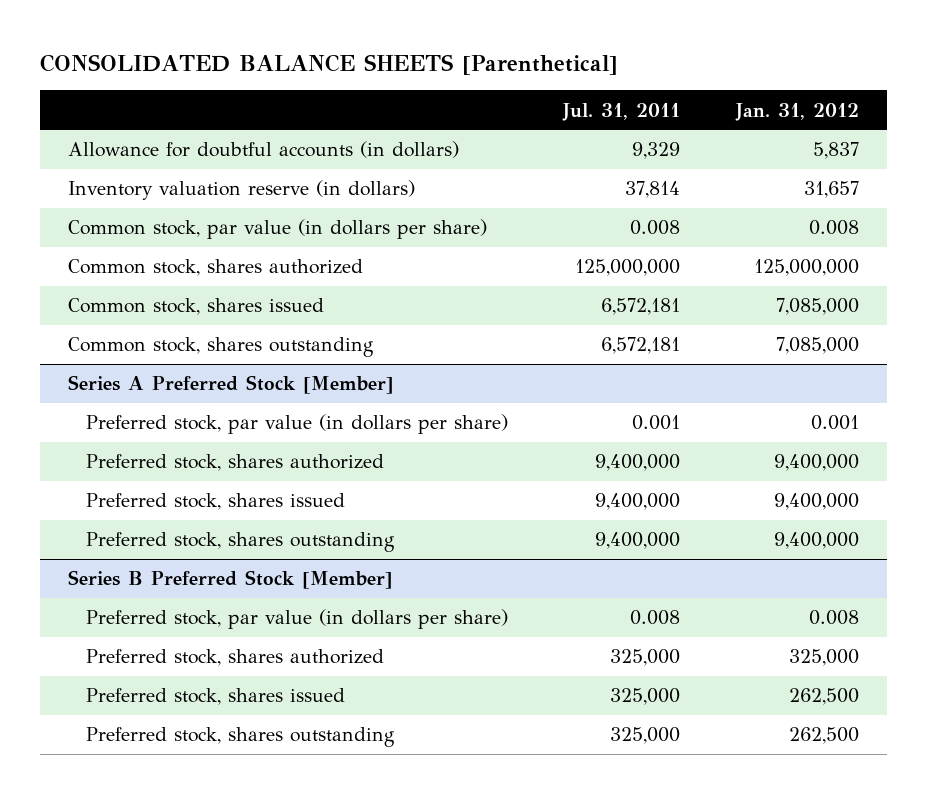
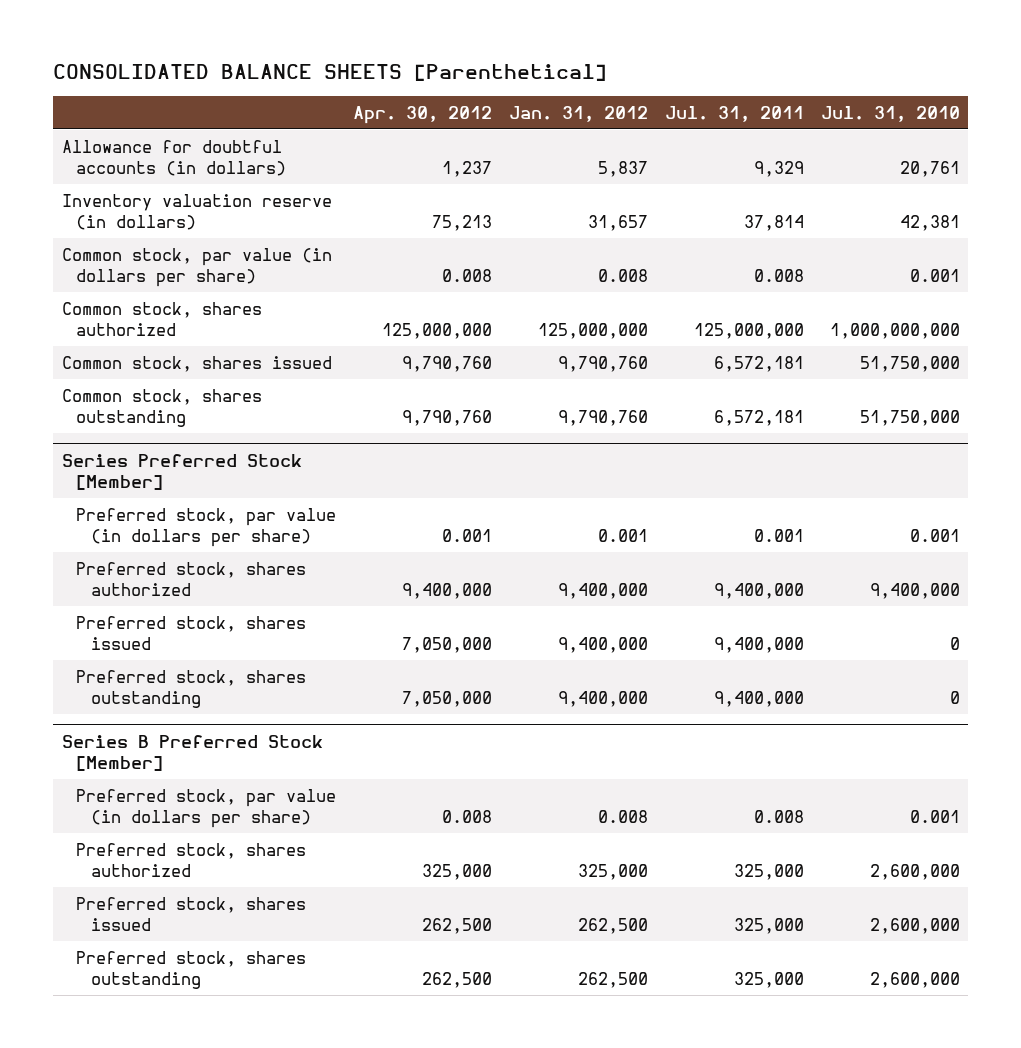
none -> [353,105,493,124] Apr. 30, 2012
none -> [820,105,960,122] Jul. 31, 2010
[776,298,860,316] 7,085,000 -> [558,355,649,372] 9,790,760
[776,337,860,355] 7,085,000 -> [558,410,649,427] 9,790,760
[67,375,394,395] Series A Preferred Stock [Member] -> [61,453,302,491] Series Preferred Stock [Member]

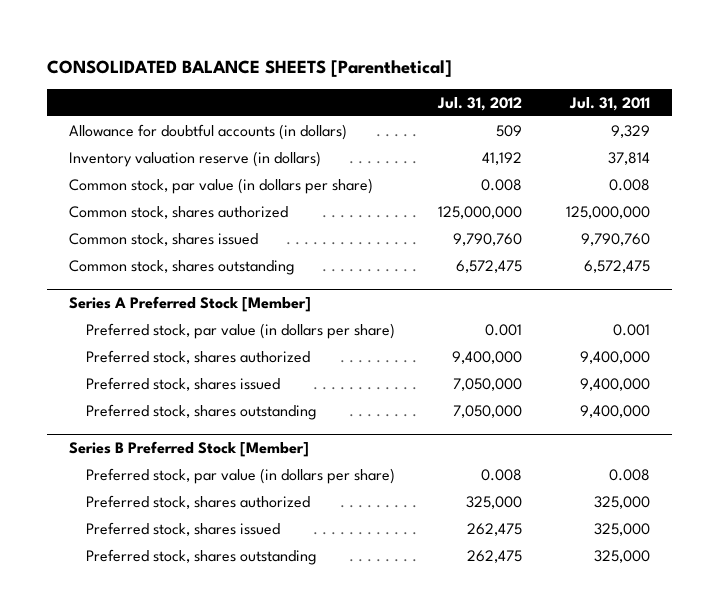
[353,105,493,124] Apr. 30, 2012 -> none
[509,105,649,122] Jan. 31, 2012 -> none
[820,105,960,122] Jul. 31, 2010 -> none
none -> [437,96,523,111] Jul. 31, 2012
[713,355,804,372] 6,572,181 -> [581,232,651,246] 9,790,760
[713,410,804,427] 6,572,181 -> [584,259,651,273] 6,572,475
[61,453,302,491] Series Preferred Stock [Member] -> [69,296,312,313] Series A Preferred Stock [Member]

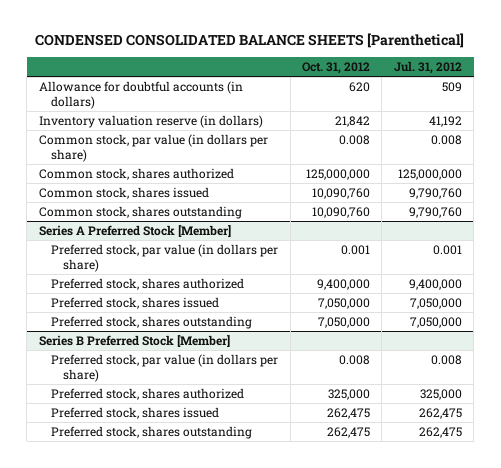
[47,59,453,77] CONSOLIDATED BALANCE SHEETS [Parenthetical] -> [35,33,465,49] CONDENSED CONSOLIDATED BALANCE SHEETS [Parenthetical]
[569,96,651,111] Jul. 31, 2011 -> none
none -> [301,62,370,75] Oct. 31, 2012
[456,259,523,273] 6,572,475 -> [408,206,462,218] 9,790,760

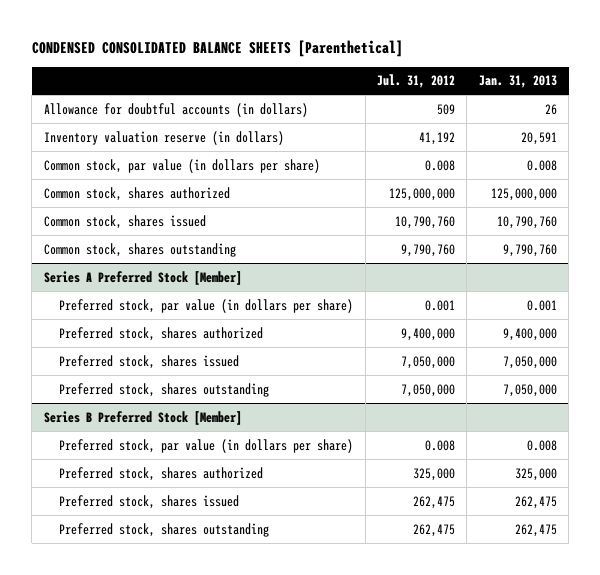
[301,62,370,75] Oct. 31, 2012 -> none
none -> [478,75,557,89] Jan. 31, 2013
[408,187,462,199] 9,790,760 -> [394,215,455,229] 10,790,760

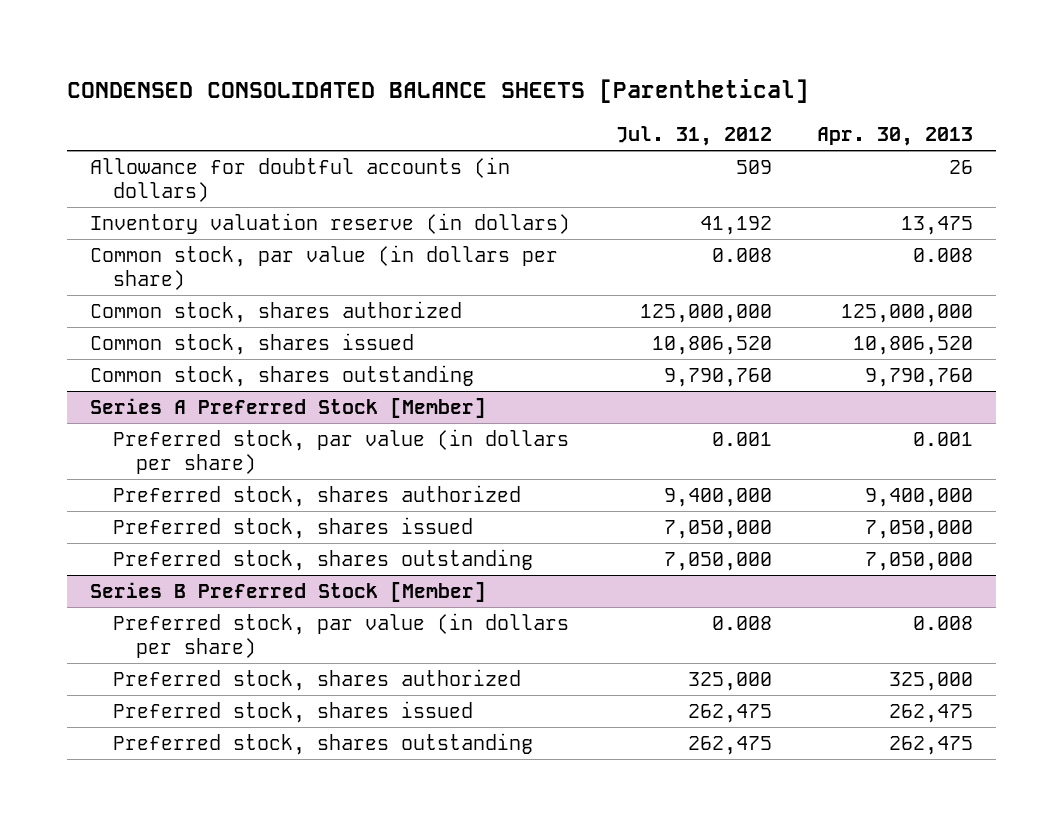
[478,75,557,89] Jan. 31, 2013 -> none
none -> [817,127,974,147] Apr. 30, 2013
[394,215,455,229] 10,790,760 -> [651,335,772,355] 10,806,520

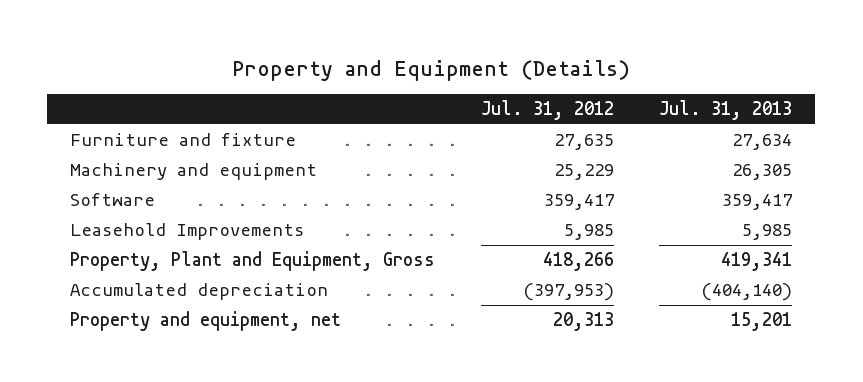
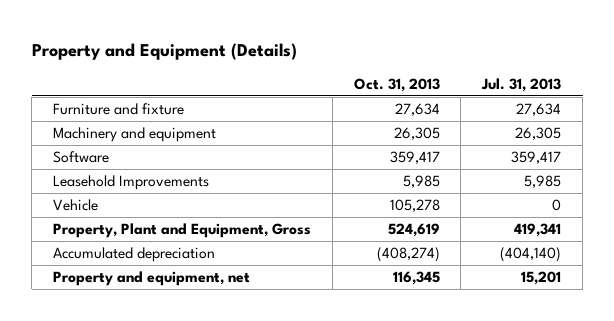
[480,100,614,121] Jul. 31, 2012 -> none
none -> [353,77,440,92] Oct. 31, 2013
none -> [53,199,99,212] Vehicle

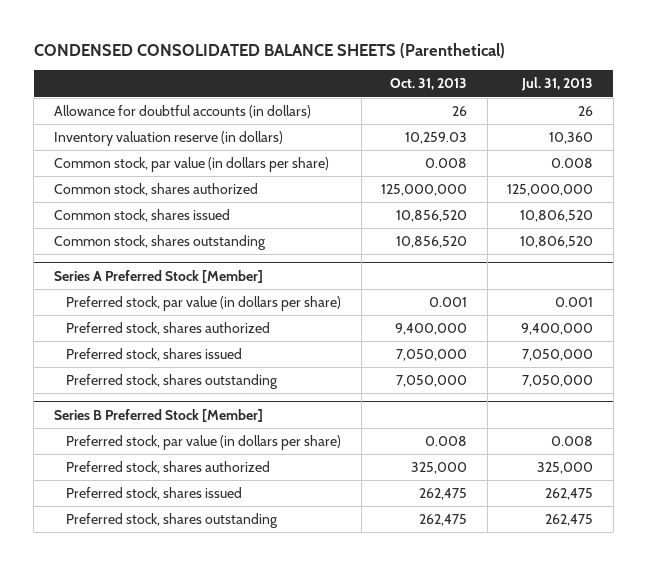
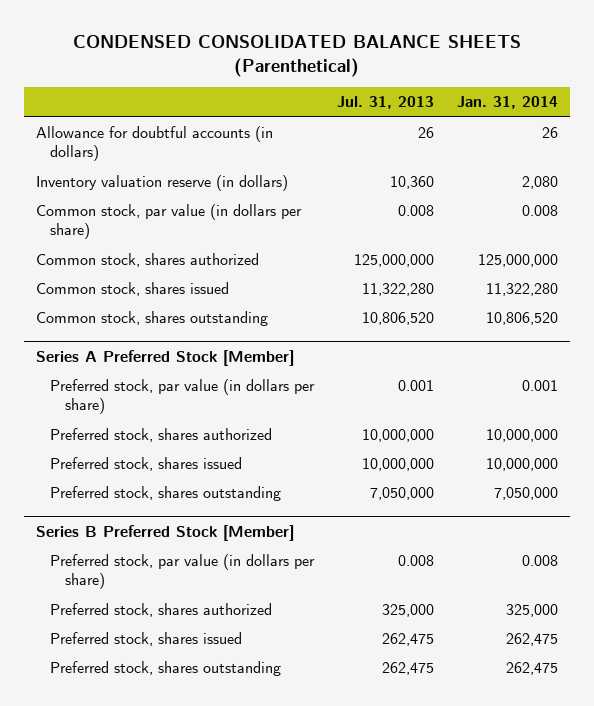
[390,78,468,91] Oct. 31, 2013 -> none
none -> [457,96,559,110] Jan. 31, 2014
[520,210,594,223] 10,806,520 -> [362,283,435,297] 11,322,280
[521,323,594,336] 9,400,000 -> [362,429,435,443] 10,000,000
[522,349,594,362] 7,050,000 -> [362,458,435,472] 10,000,000

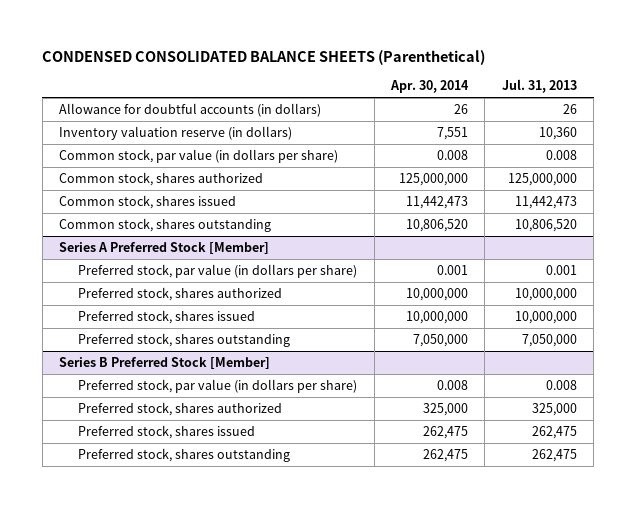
[457,96,559,110] Jan. 31, 2014 -> none
none -> [389,80,469,94] Apr. 30, 2014
[362,283,435,297] 11,322,280 -> [514,196,577,210] 11,442,473

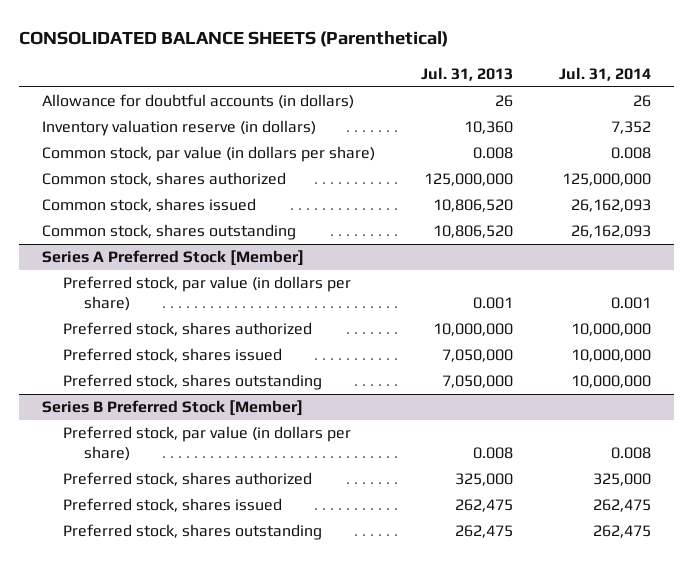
[42,49,486,65] CONDENSED CONSOLIDATED BALANCE SHEETS (Parenthetical) -> [19,31,449,48] CONSOLIDATED BALANCE SHEETS (Parenthetical)
[389,80,469,94] Apr. 30, 2014 -> none
none -> [559,66,652,81] Jul. 31, 2014
[514,196,577,210] 11,442,473 -> [433,199,514,213] 10,806,520
[514,311,577,325] 10,000,000 -> [442,349,514,363] 7,050,000

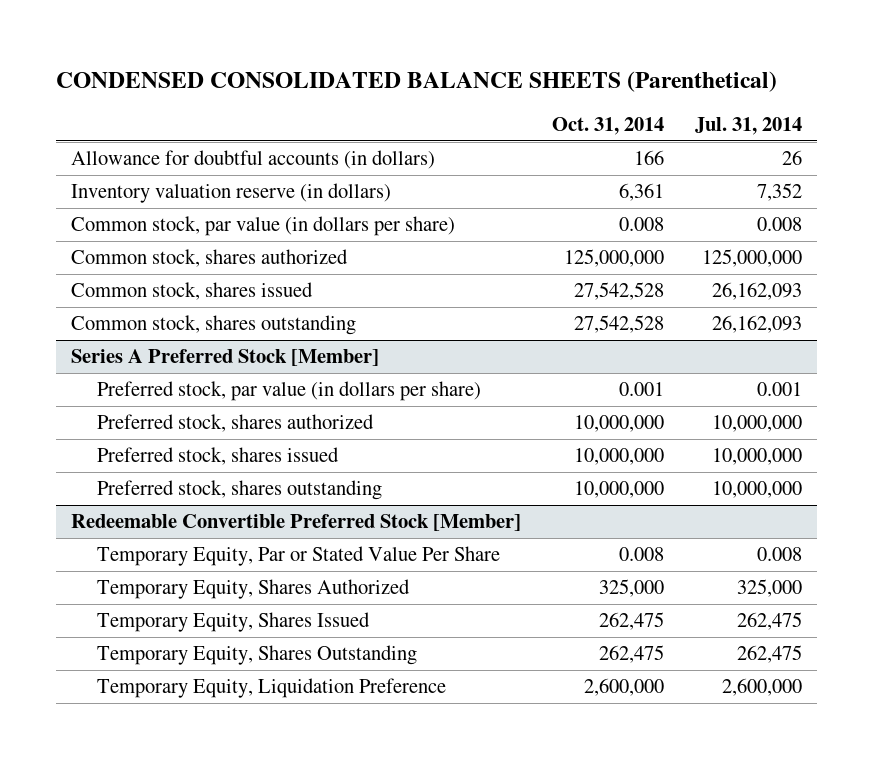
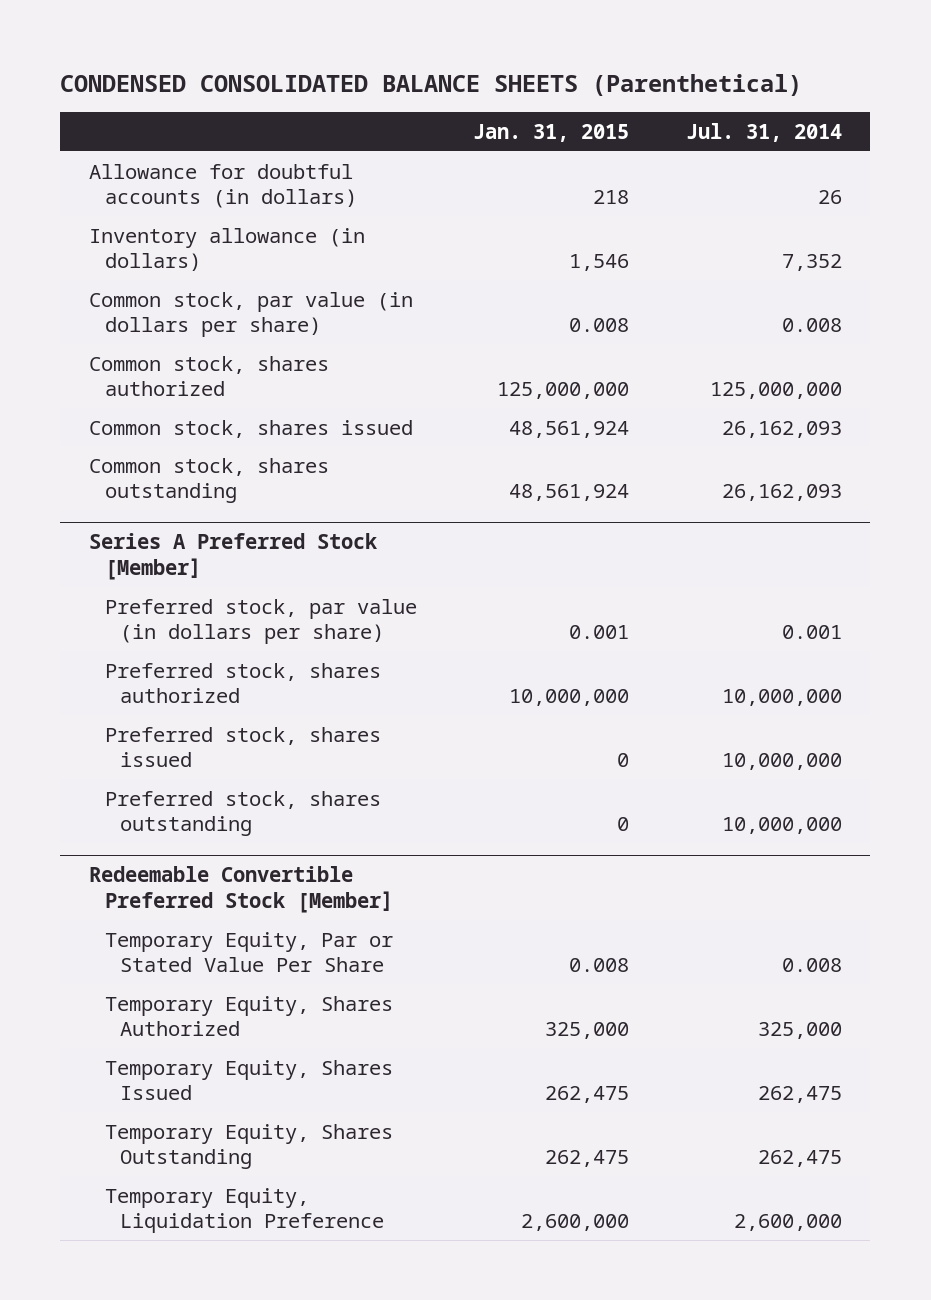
[552,117,665,136] Oct. 31, 2014 -> none
none -> [473,124,630,143] Jan. 31, 2015
[71,183,392,204] Inventory valuation reserve (in dollars) -> [88,227,365,272] Inventory allowance (in dollars)

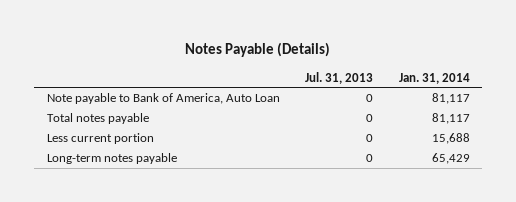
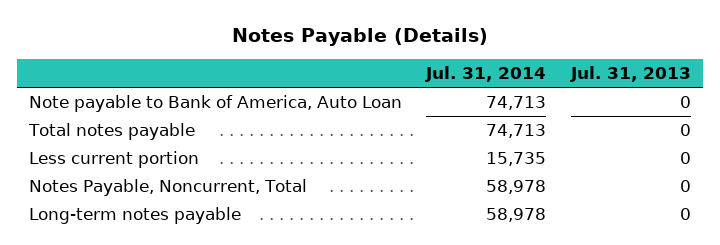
[398,72,470,84] Jan. 31, 2014 -> none
none -> [425,65,547,82] Jul. 31, 2014
none -> [28,179,307,197] Notes Payable, Noncurrent, Total

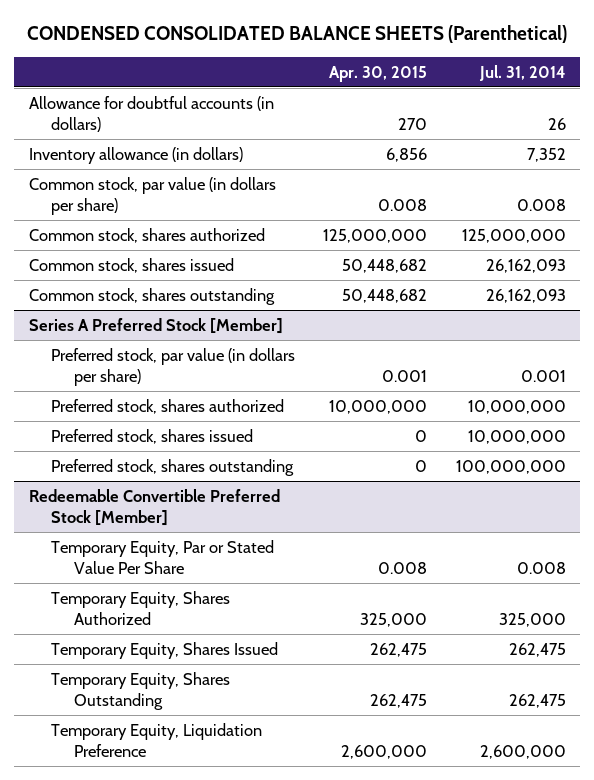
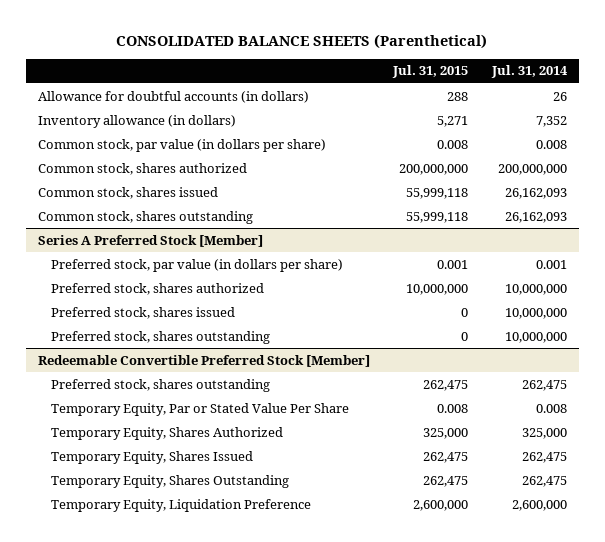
[27,25,568,44] CONDENSED CONSOLIDATED BALANCE SHEETS (Parenthetical) -> [116,33,488,49] CONSOLIDATED BALANCE SHEETS (Parenthetical)
[329,65,428,82] Apr. 30, 2015 -> none
none -> [392,65,469,79] Jul. 31, 2015
[461,228,566,243] 125,000,000 -> [497,163,567,175] 200,000,000
[455,459,566,474] 100,000,000 -> [504,331,567,343] 10,000,000
none -> [51,378,271,392] Preferred stock, shares outstanding

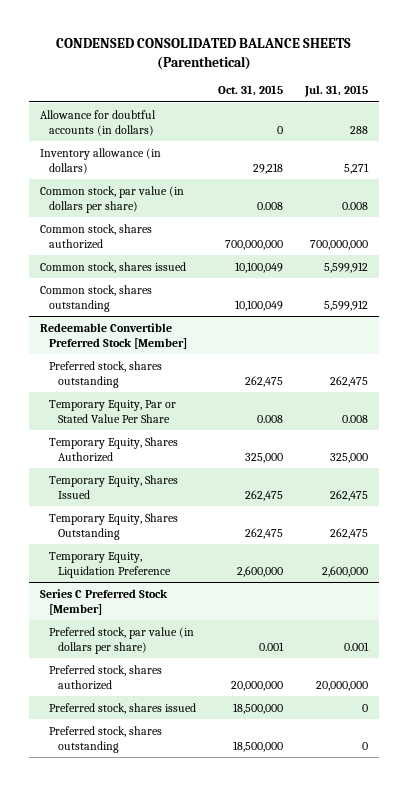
[116,33,488,49] CONSOLIDATED BALANCE SHEETS (Parenthetical) -> [55,37,351,70] CONDENSED CONSOLIDATED BALANCE SHEETS (Parenthetical)
[490,65,568,79] Jul. 31, 2014 -> none
none -> [217,85,283,97] Oct. 31, 2015
[37,234,263,247] Series A Preferred Stock [Member] -> none
[51,258,344,272] Preferred stock, par value (in dollars per share) -> none
[51,282,265,295] Preferred stock, shares authorized -> none
[51,306,236,319] Preferred stock, shares issued -> none
[51,330,271,344] Preferred stock, shares outstanding -> none
[399,163,469,175] 200,000,000 -> [309,239,368,250] 700,000,000
[406,187,469,199] 55,999,118 -> [323,261,368,273] 5,599,912
[406,211,469,223] 55,999,118 -> [323,299,368,311] 5,599,912
none -> [39,588,168,615] Series C Preferred Stock [Member]
none -> [48,626,194,654] Preferred stock, par value (in dollars per share)
none -> [48,664,162,690] Preferred stock, shares authorized
none -> [48,702,196,714] Preferred stock, shares issued
none -> [48,725,162,753] Preferred stock, shares outstanding

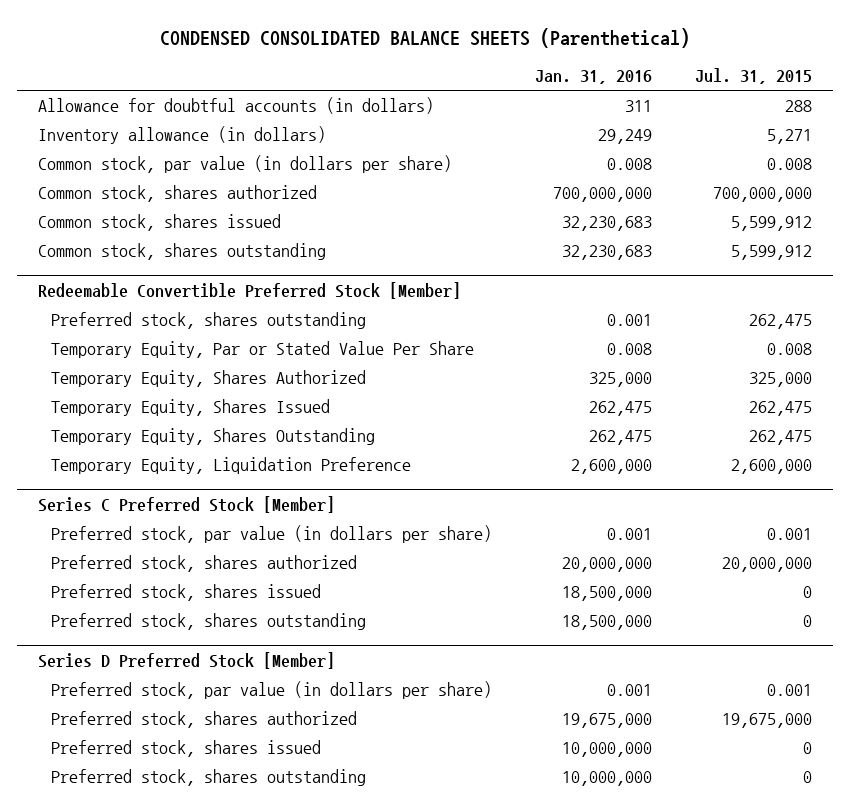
[217,85,283,97] Oct. 31, 2015 -> none
none -> [534,70,652,85] Jan. 31, 2016
none -> [37,651,335,669] Series D Preferred Stock [Member]
none -> [51,681,493,700] Preferred stock, par value (in dollars per share)
none -> [51,711,358,729] Preferred stock, shares authorized
none -> [51,740,322,758] Preferred stock, shares issued
none -> [51,769,367,787] Preferred stock, shares outstanding

